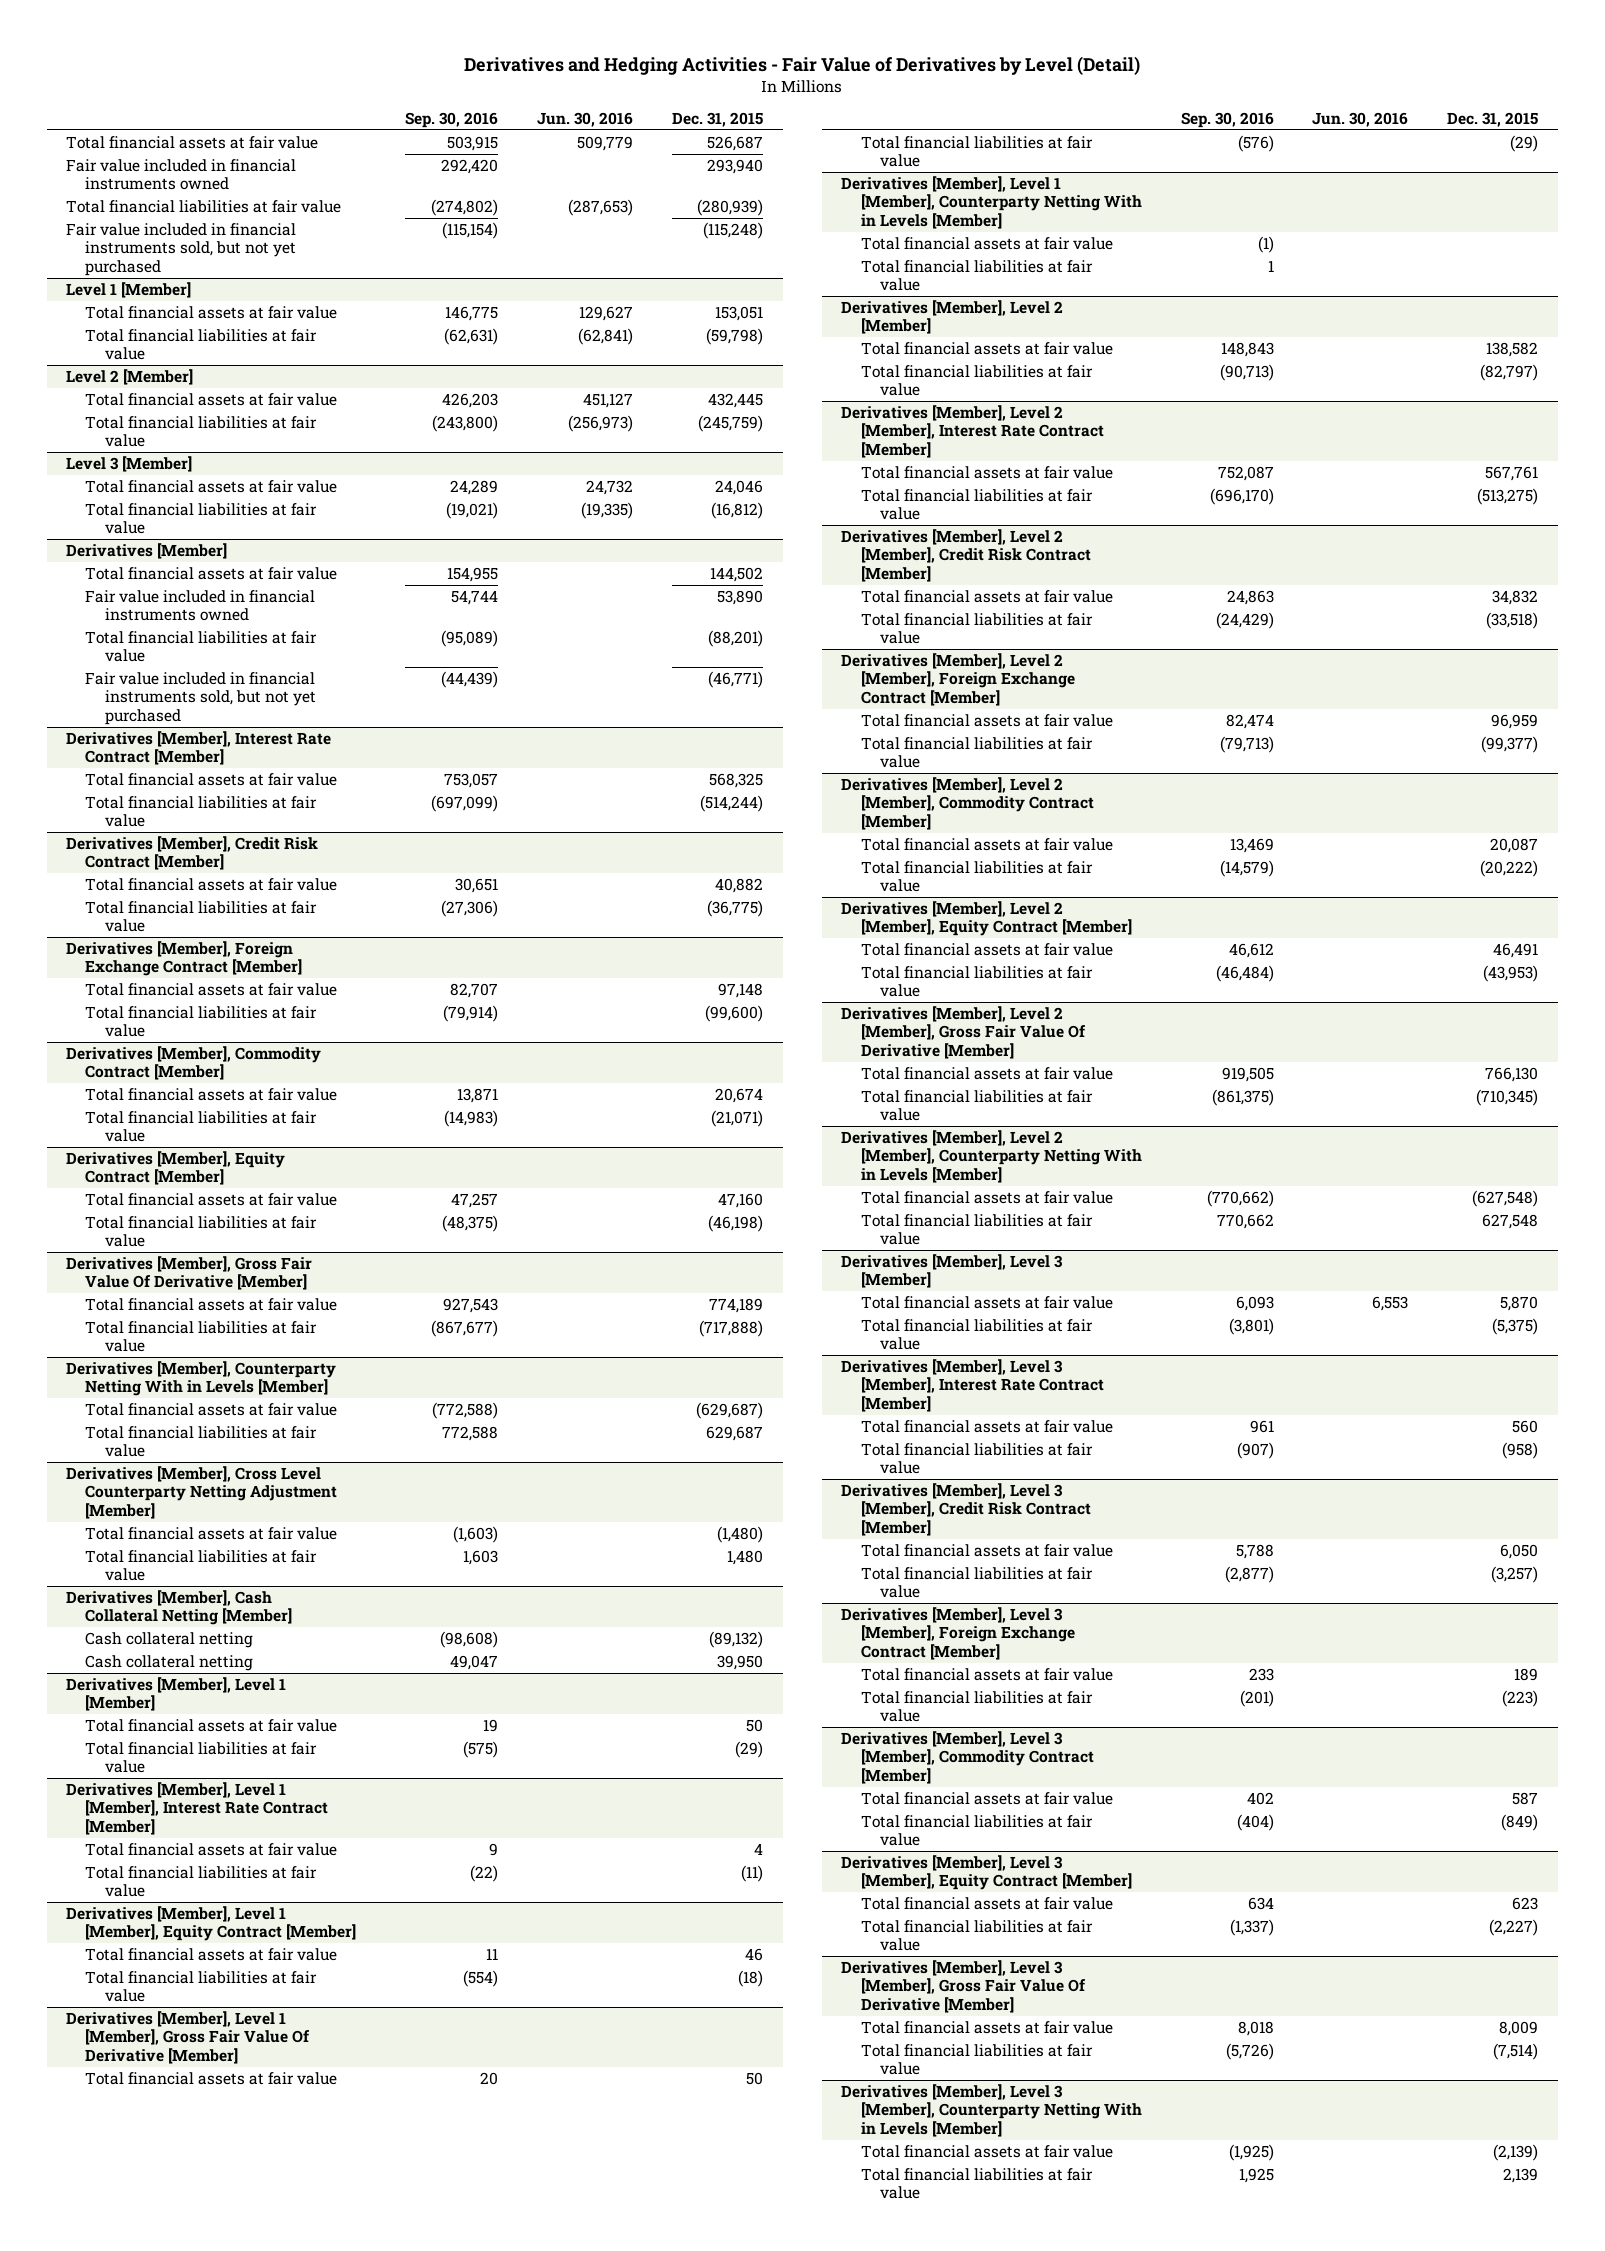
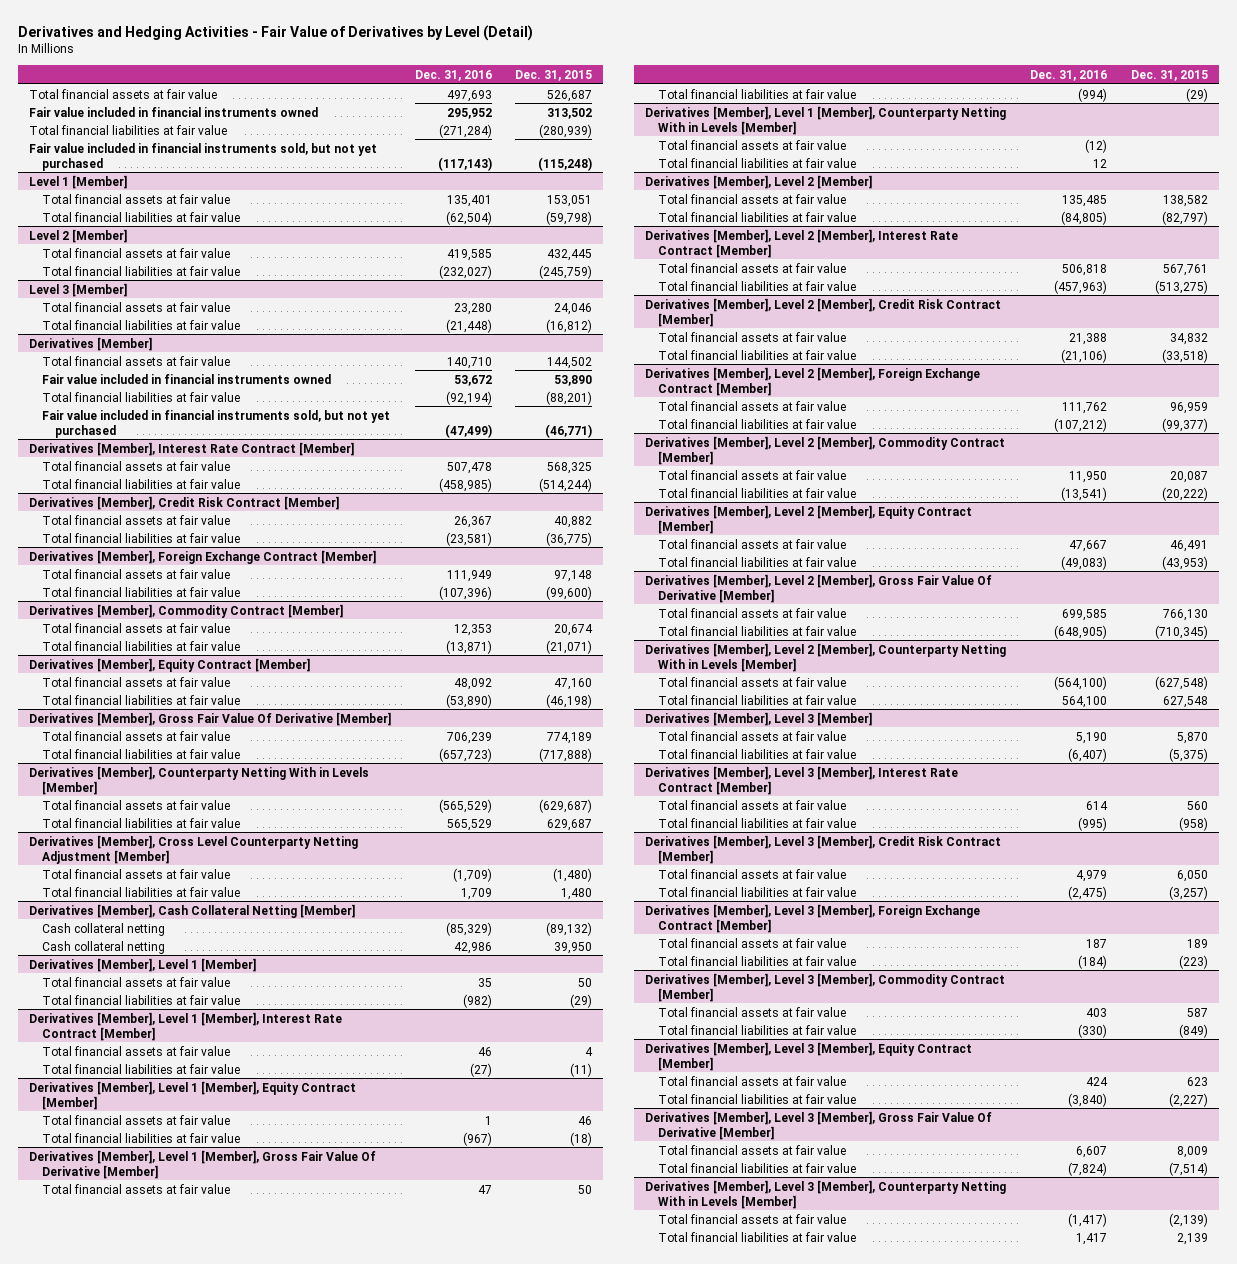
[405,112,499,129] Sep. 30, 2016 -> none
[537,112,634,128] Jun. 30, 2016 -> none
none -> [414,69,492,81] Dec. 31, 2016
[707,158,764,174] 293,940 -> [546,107,592,119] 313,502

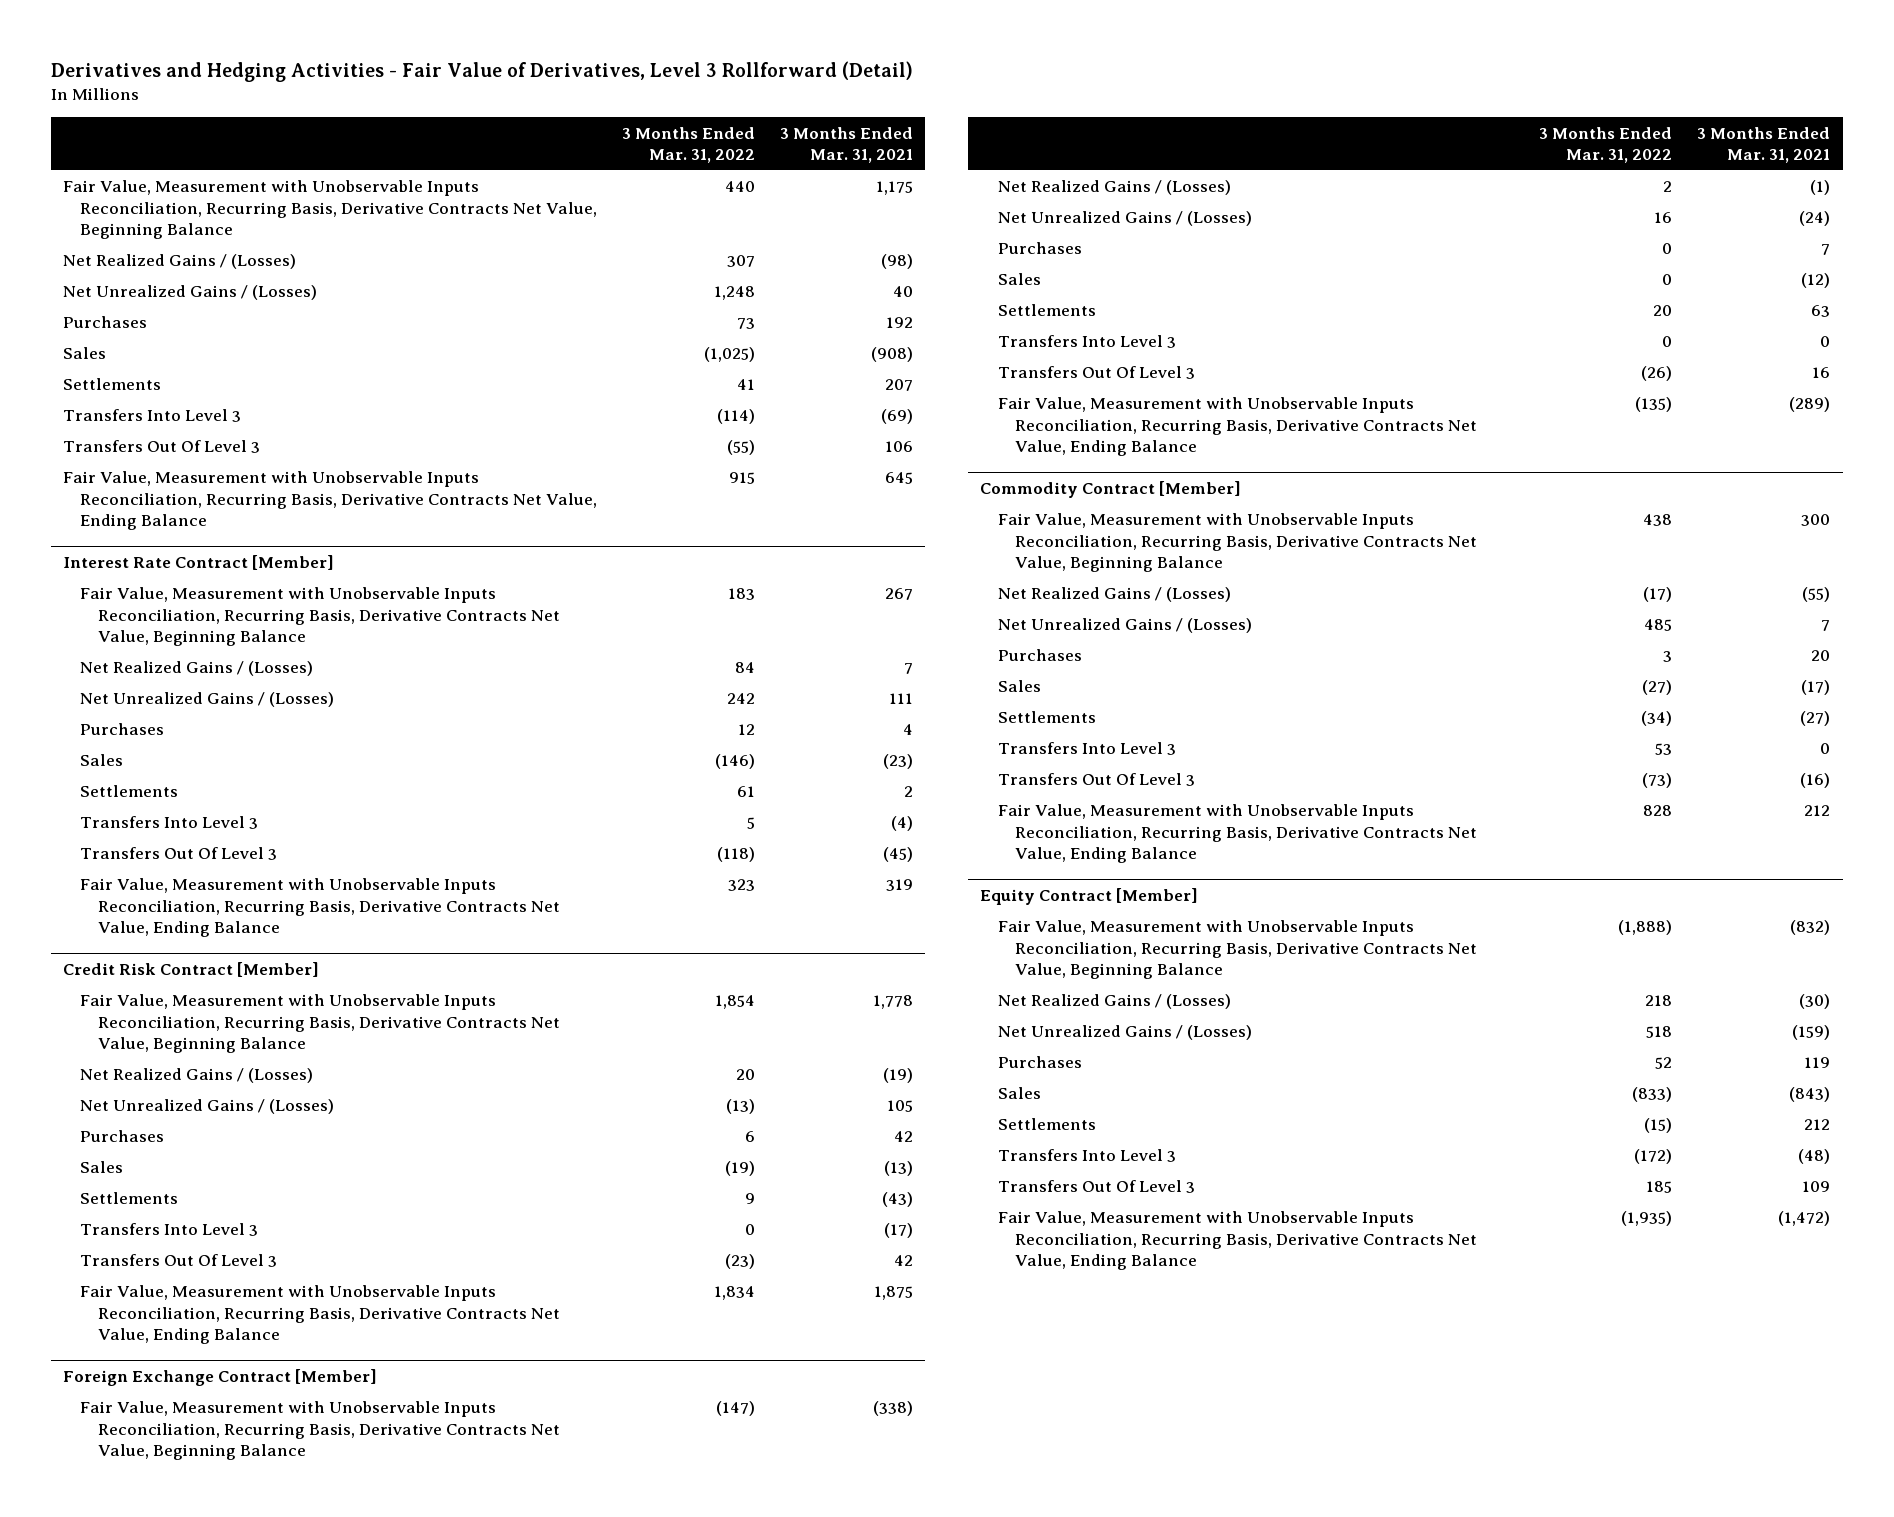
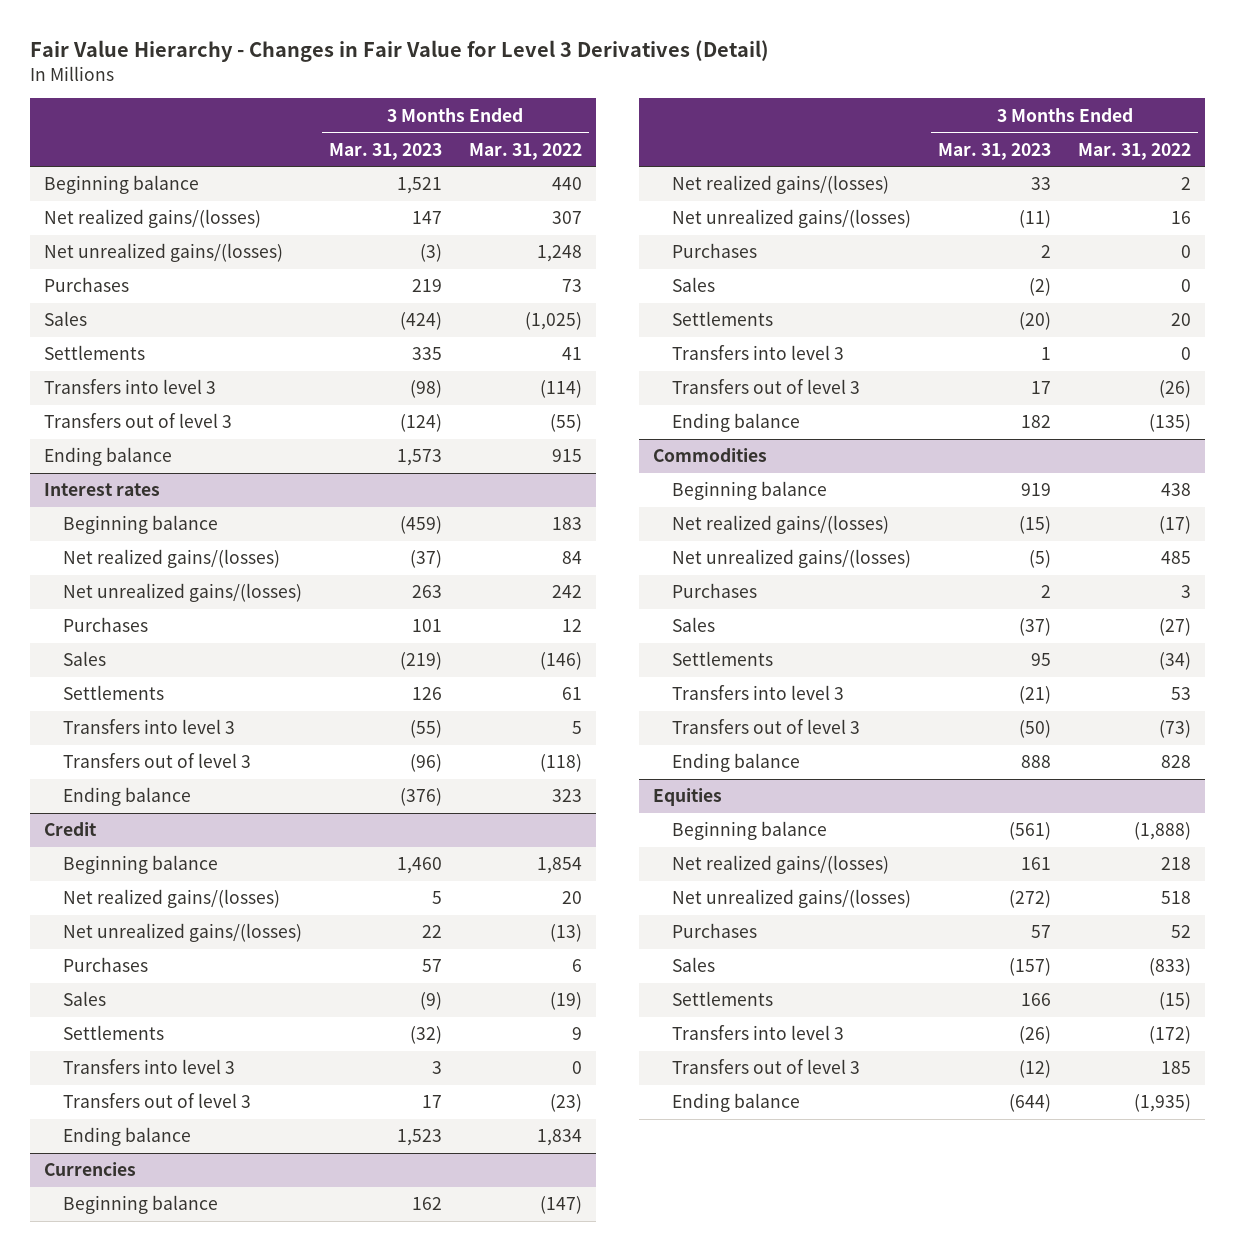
[50,61,913,83] Derivatives and Hedging Activities - Fair Value of Derivatives, Level 3 Rollforward (Detail) -> [29,40,769,63] Fair Value Hierarchy - Changes in Fair Value for Level 3 Derivatives (Detail)
[780,126,914,164] 3 Months Ended Mar. 31, 2021 -> none
none -> [328,142,442,160] Mar. 31, 2023
[63,180,598,240] Fair Value, Measurement with Unobservable Inputs Reconciliation, Recurring Basis, Derivative Contracts Net Value, Beginning Balance -> [43,175,199,195] Beginning balance
[63,254,297,270] Net Realized Gains / (Losses) -> [43,209,261,229] Net realized gains/(losses)
[63,285,318,301] Net Unrealized Gains / (Losses) -> [43,243,283,263] Net unrealized gains/(losses)
[63,409,242,423] Transfers Into Level 3 -> [43,379,216,395] Transfers into level 3
[63,440,261,454] Transfers Out Of Level 3 -> [43,413,232,429] Transfers out of level 3
[63,471,598,531] Fair Value, Measurement with Unobservable Inputs Reconciliation, Recurring Basis, Derivative Contracts Net Value, Ending Balance -> [43,447,172,467] Ending balance
[63,555,335,571] Interest Rate Contract [Member] -> [43,483,160,497] Interest rates
[80,587,560,647] Fair Value, Measurement with Unobservable Inputs Reconciliation, Recurring Basis, Derivative Contracts Net Value, Beginning Balance -> [62,515,218,535] Beginning balance
[80,661,314,677] Net Realized Gains / (Losses) -> [62,549,280,569] Net realized gains/(losses)
[80,692,335,708] Net Unrealized Gains / (Losses) -> [62,583,302,603] Net unrealized gains/(losses)
[80,816,259,830] Transfers Into Level 3 -> [62,719,235,735] Transfers into level 3
[80,847,278,861] Transfers Out Of Level 3 -> [62,753,251,769] Transfers out of level 3
[80,878,560,938] Fair Value, Measurement with Unobservable Inputs Reconciliation, Recurring Basis, Derivative Contracts Net Value, Ending Balance -> [62,787,191,807] Ending balance
[63,962,320,978] Credit Risk Contract [Member] -> [43,822,97,837] Credit
[80,994,560,1054] Fair Value, Measurement with Unobservable Inputs Reconciliation, Recurring Basis, Derivative Contracts Net Value, Beginning Balance -> [62,855,218,875] Beginning balance
[80,1068,314,1084] Net Realized Gains / (Losses) -> [62,889,280,909] Net realized gains/(losses)
[80,1099,335,1115] Net Unrealized Gains / (Losses) -> [62,923,302,943] Net unrealized gains/(losses)
[80,1223,259,1237] Transfers Into Level 3 -> [62,1059,235,1075] Transfers into level 3
[80,1254,278,1268] Transfers Out Of Level 3 -> [62,1093,251,1109] Transfers out of level 3
[80,1285,560,1345] Fair Value, Measurement with Unobservable Inputs Reconciliation, Recurring Basis, Derivative Contracts Net Value, Ending Balance -> [62,1127,191,1147] Ending balance
[63,1369,378,1387] Foreign Exchange Contract [Member] -> [43,1162,136,1177] Currencies
[80,1401,560,1461] Fair Value, Measurement with Unobservable Inputs Reconciliation, Recurring Basis, Derivative Contracts Net Value, Beginning Balance -> [62,1195,218,1215] Beginning balance
[997,180,1231,196] Net Realized Gains / (Losses) -> [672,175,890,195] Net realized gains/(losses)
[997,211,1252,227] Net Unrealized Gains / (Losses) -> [672,209,912,229] Net unrealized gains/(losses)
[997,335,1176,349] Transfers Into Level 3 -> [672,345,845,361] Transfers into level 3
[997,366,1195,380] Transfers Out Of Level 3 -> [672,379,861,395] Transfers out of level 3
[997,397,1477,457] Fair Value, Measurement with Unobservable Inputs Reconciliation, Recurring Basis, Derivative Contracts Net Value, Ending Balance -> [672,413,801,433] Ending balance
[980,481,1242,499] Commodity Contract [Member] -> [652,448,767,463] Commodities
[997,513,1477,573] Fair Value, Measurement with Unobservable Inputs Reconciliation, Recurring Basis, Derivative Contracts Net Value, Beginning Balance -> [672,481,828,501] Beginning balance
[997,587,1231,603] Net Realized Gains / (Losses) -> [672,515,890,535] Net realized gains/(losses)
[997,618,1252,634] Net Unrealized Gains / (Losses) -> [672,549,912,569] Net unrealized gains/(losses)
[997,742,1176,756] Transfers Into Level 3 -> [672,685,845,701] Transfers into level 3
[997,773,1195,787] Transfers Out Of Level 3 -> [672,719,861,735] Transfers out of level 3
[997,804,1477,864] Fair Value, Measurement with Unobservable Inputs Reconciliation, Recurring Basis, Derivative Contracts Net Value, Ending Balance -> [672,753,801,773] Ending balance
[980,888,1199,906] Equity Contract [Member] -> [652,788,722,807] Equities
[997,920,1477,980] Fair Value, Measurement with Unobservable Inputs Reconciliation, Recurring Basis, Derivative Contracts Net Value, Beginning Balance -> [672,821,828,841] Beginning balance
[997,994,1231,1010] Net Realized Gains / (Losses) -> [672,855,890,875] Net realized gains/(losses)
[997,1025,1252,1041] Net Unrealized Gains / (Losses) -> [672,889,912,909] Net unrealized gains/(losses)
[997,1149,1176,1163] Transfers Into Level 3 -> [672,1025,845,1041] Transfers into level 3
[997,1180,1195,1194] Transfers Out Of Level 3 -> [672,1059,861,1075] Transfers out of level 3
[997,1211,1477,1271] Fair Value, Measurement with Unobservable Inputs Reconciliation, Recurring Basis, Derivative Contracts Net Value, Ending Balance -> [672,1093,801,1113] Ending balance

